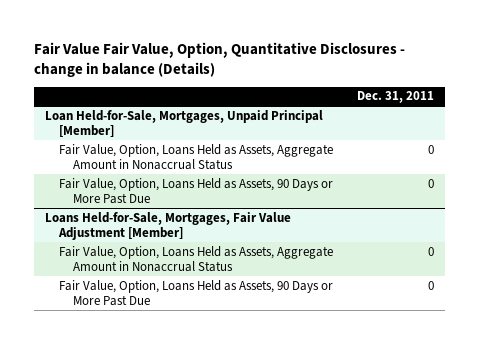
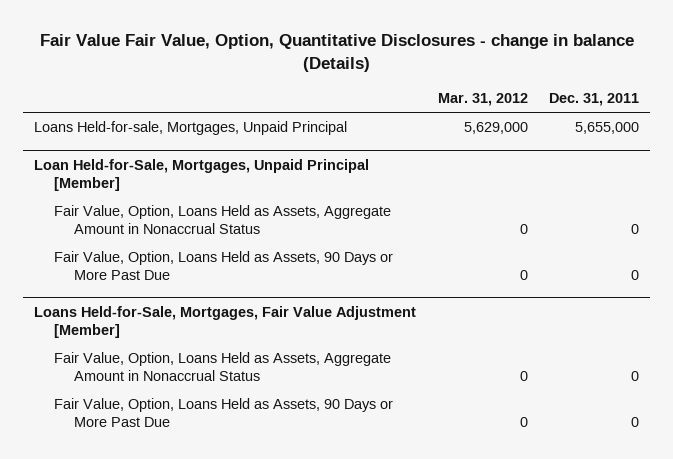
none -> [437,92,528,106] Mar. 31, 2012
none -> [34,121,348,136] Loans Held-for-sale, Mortgages, Unpaid Principal

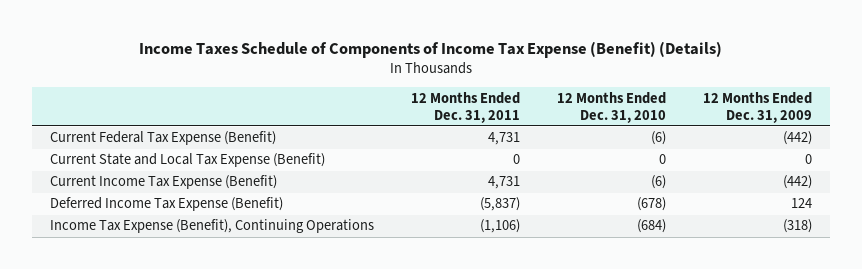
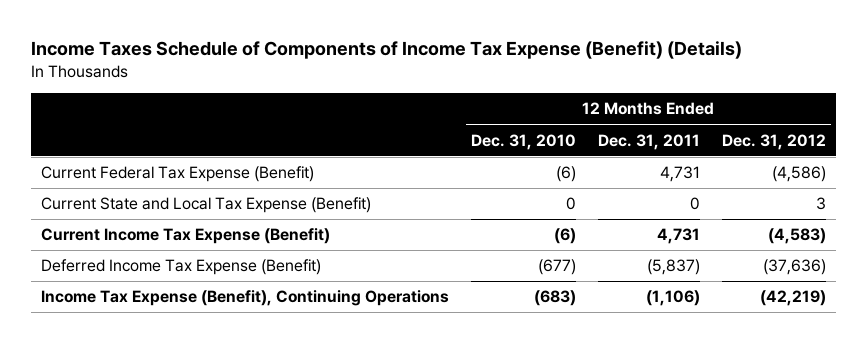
[702,91,812,123] 12 Months Ended Dec. 31, 2009 -> none
none -> [721,133,826,150] Dec. 31, 2012
[636,197,666,212] (678) -> [538,259,577,276] (677)
[636,219,666,234] (684) -> [534,290,577,307] (683)

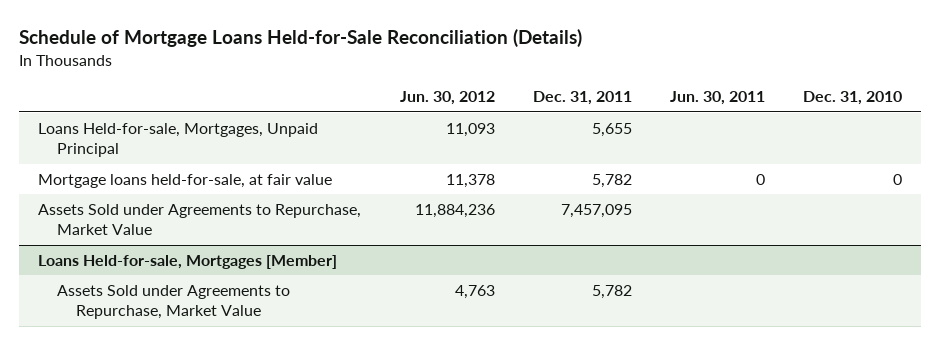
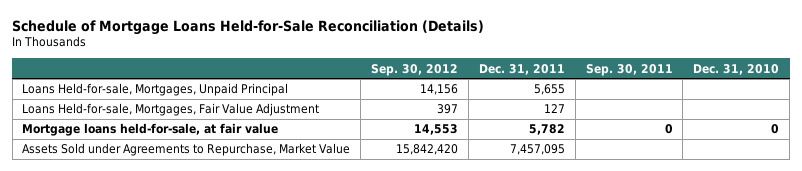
[399,91,495,106] Jun. 30, 2012 -> none
[669,91,765,106] Jun. 30, 2011 -> none
none -> [371,63,459,76] Sep. 30, 2012
none -> [585,63,673,76] Sep. 30, 2011
none -> [22,103,320,117] Loans Held-for-sale, Mortgages, Fair Value Adjustment
[38,254,338,269] Loans Held-for-sale, Mortgages [Member] -> none
[57,284,291,319] Assets Sold under Agreements to Repurchase, Market Value -> none

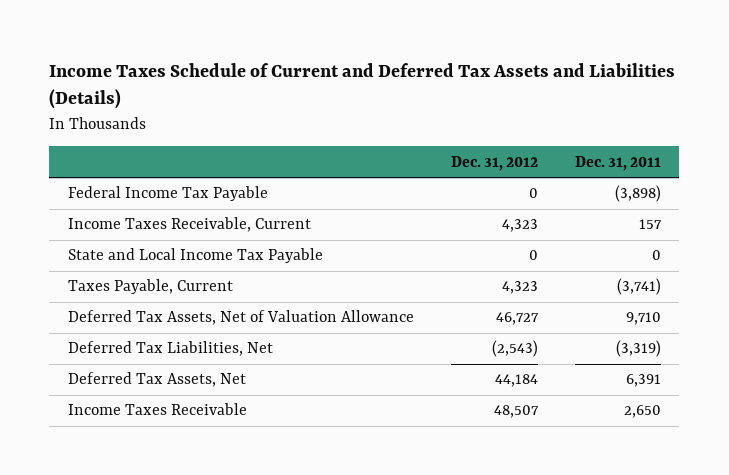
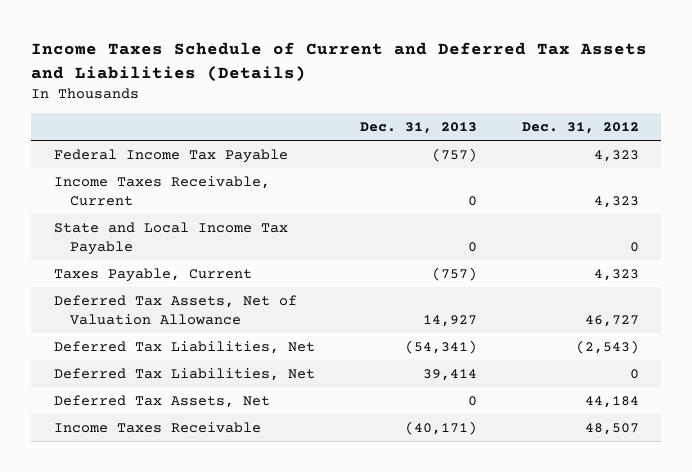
[574,155,661,171] Dec. 31, 2011 -> none
none -> [359,121,477,134] Dec. 31, 2013
[528,188,538,199] 0 -> [593,149,639,162] 4,323
none -> [53,367,315,381] Deferred Tax Liabilities, Net

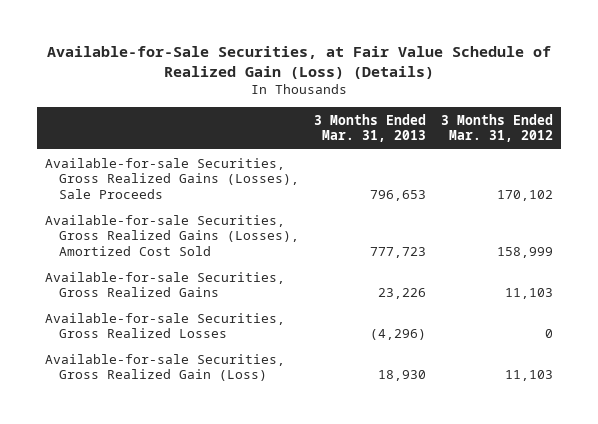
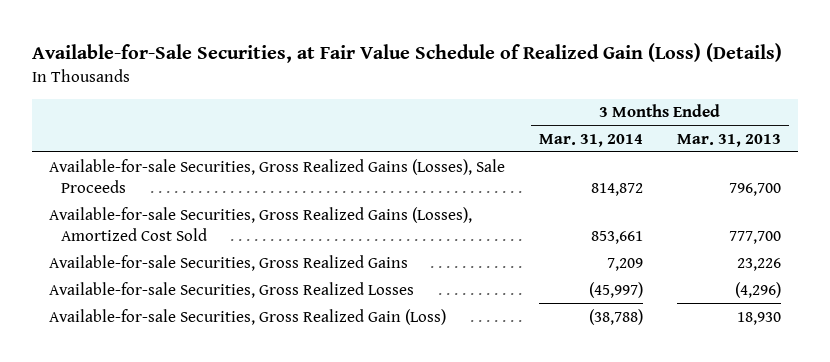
[441,113,554,143] 3 Months Ended Mar. 31, 2012 -> none
none -> [539,133,644,147] Mar. 31, 2014
[369,189,426,201] 796,653 -> [729,182,782,196] 796,700
[369,246,426,258] 777,723 -> [729,230,782,244] 777,700

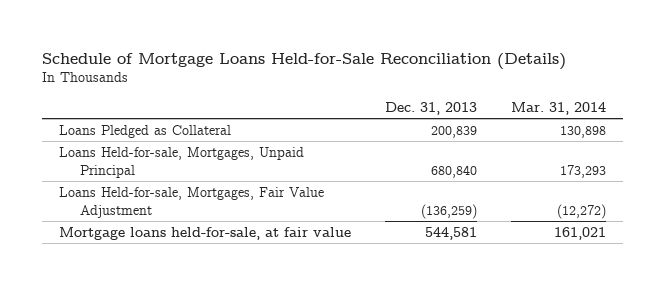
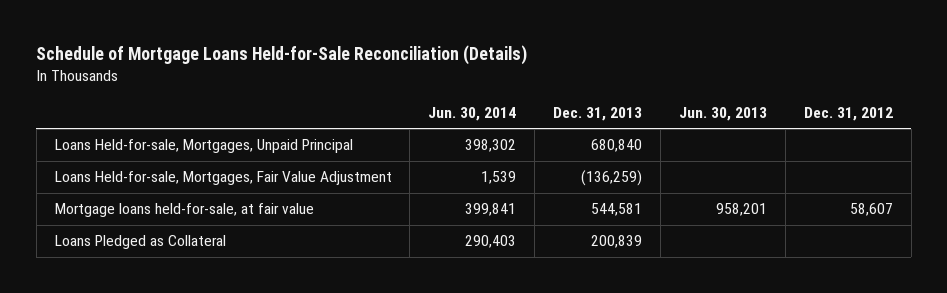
[511,102,607,116] Mar. 31, 2014 -> none
none -> [428,106,517,121] Jun. 30, 2014
none -> [679,106,768,121] Jun. 30, 2013
none -> [803,106,893,121] Dec. 31, 2012
[59,124,232,138] Loans Pledged as Collateral -> [54,235,226,250] Loans Pledged as Collateral

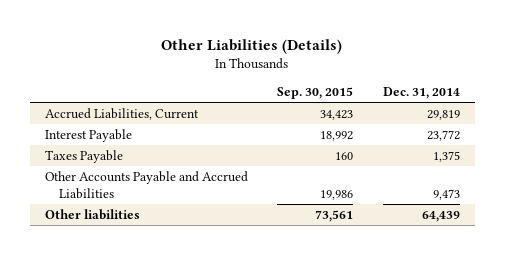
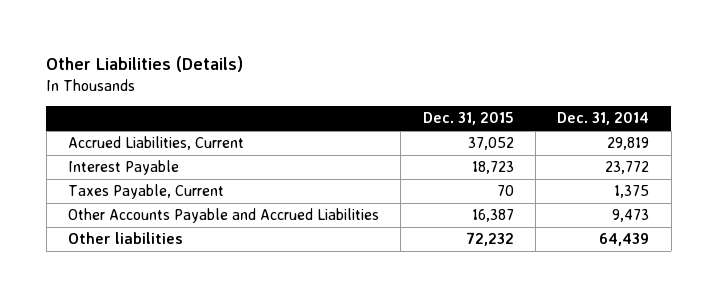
[277,87,354,100] Sep. 30, 2015 -> none
none -> [422,112,514,126] Dec. 31, 2015
[44,149,123,163] Taxes Payable -> [67,184,224,200] Taxes Payable, Current

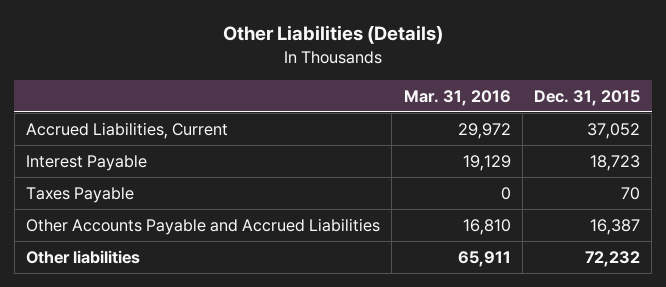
[557,112,650,126] Dec. 31, 2014 -> none
none -> [403,89,511,106] Mar. 31, 2016
[67,184,224,200] Taxes Payable, Current -> [26,187,135,204] Taxes Payable

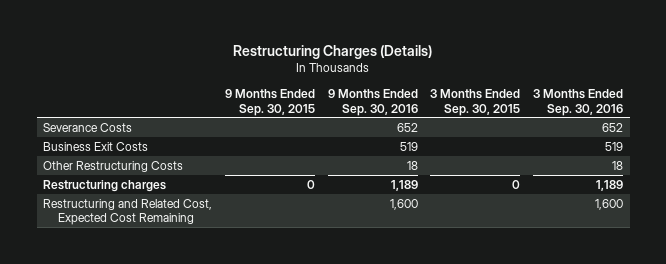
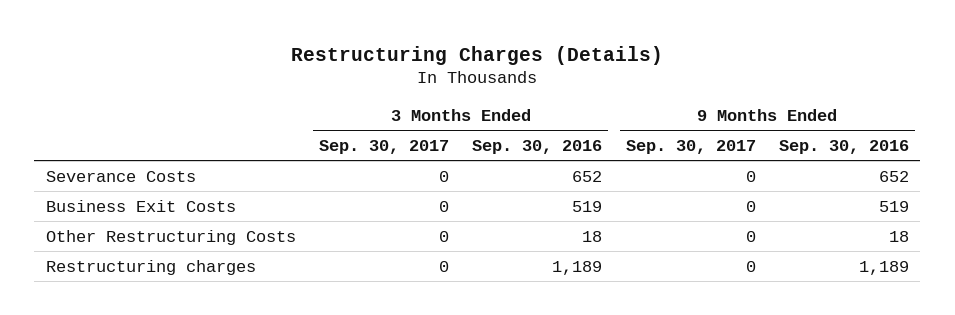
[224,88,315,116] 9 Months Ended Sep. 30, 2015 -> none
[430,88,521,116] 3 Months Ended Sep. 30, 2015 -> none
none -> [319,139,450,154] Sep. 30, 2017
none -> [625,139,756,154] Sep. 30, 2017
[43,198,213,226] Restructuring and Related Cost, Expected Cost Remaining -> none

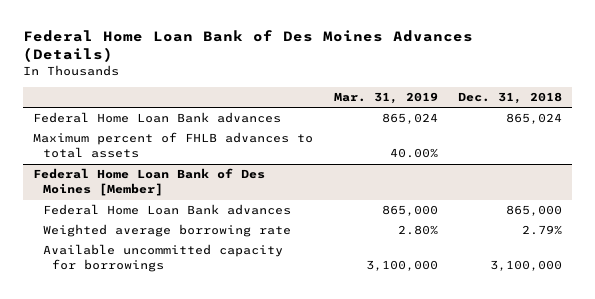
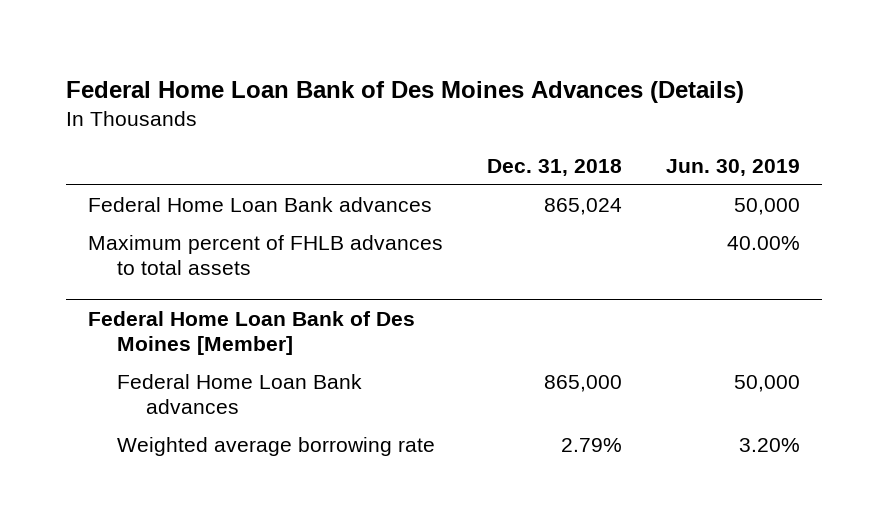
[333,91,438,104] Mar. 31, 2019 -> none
none -> [665,158,800,176] Jun. 30, 2019
[42,244,283,273] Available uncommitted capacity for borrowings -> none

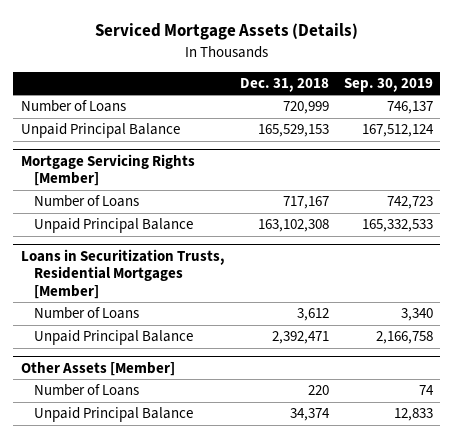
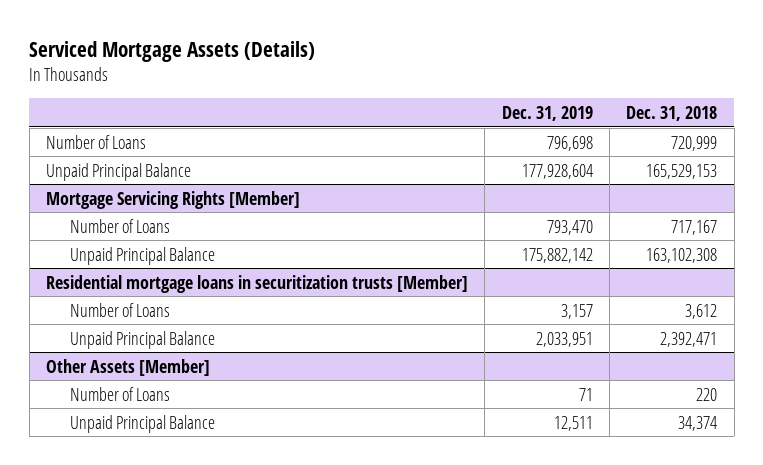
[343,77,433,92] Sep. 30, 2019 -> none
none -> [501,105,593,121] Dec. 31, 2019
[20,248,225,299] Loans in Securitization Trusts, Residential Mortgages [Member] -> [46,274,469,293] Residential mortgage loans in securitization trusts [Member]

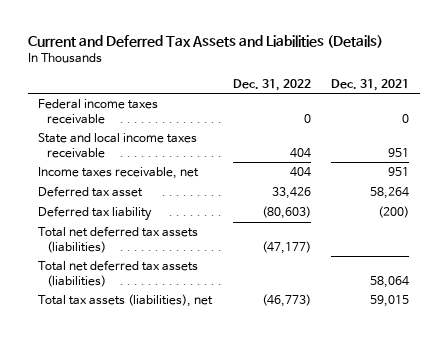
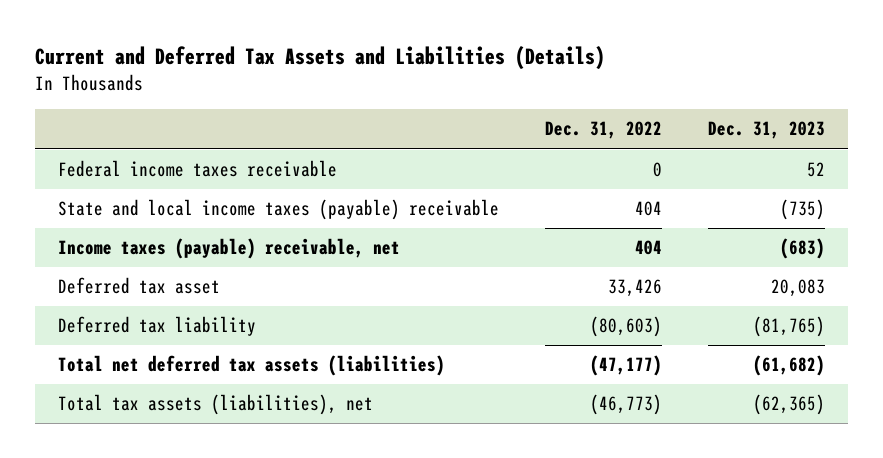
[331,78,410,91] Dec. 31, 2021 -> none
none -> [708,121,826,140] Dec. 31, 2023
[38,133,198,158] State and local income taxes receivable -> [57,199,499,221] State and local income taxes (payable) receivable
[38,167,200,180] Income taxes receivable, net -> [57,238,400,260] Income taxes (payable) receivable, net
[38,260,199,287] Total net deferred tax assets (liabilities) -> none

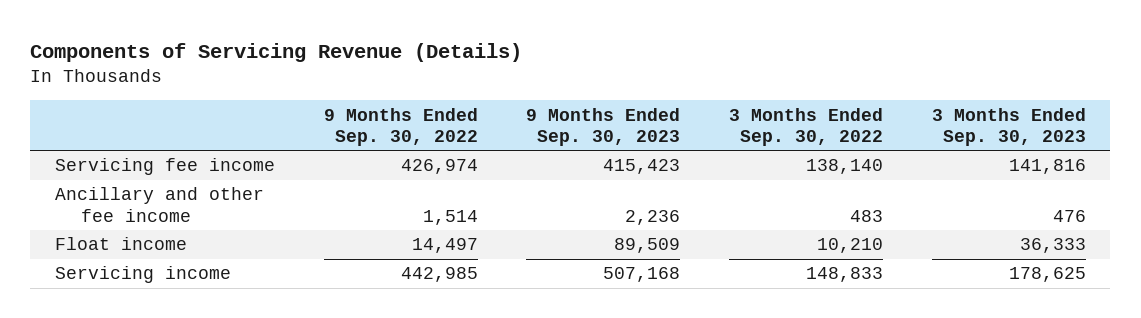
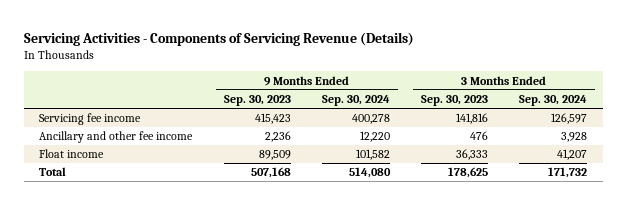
[30,43,523,63] Components of Servicing Revenue (Details) -> [23,31,414,46] Servicing Activities - Components of Servicing Revenue (Details)
[323,107,478,146] 9 Months Ended Sep. 30, 2022 -> none
[729,107,884,146] 3 Months Ended Sep. 30, 2022 -> none
none -> [321,95,390,107] Sep. 30, 2024
none -> [519,95,588,107] Sep. 30, 2024
[54,266,231,284] Servicing income -> [39,167,67,177] Total

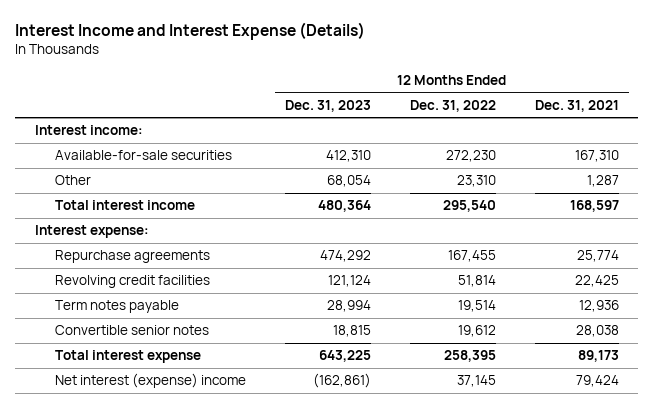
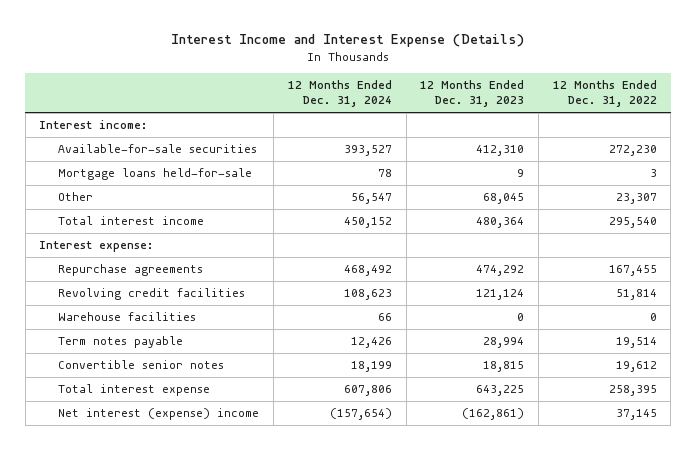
[534,100,619,113] Dec. 31, 2021 -> none
none -> [287,80,392,108] 12 Months Ended Dec. 31, 2024
none -> [58,168,253,181] Mortgage loans held-for-sale
[326,175,371,188] 68,054 -> [483,193,525,205] 68,045
[456,175,496,188] 23,310 -> [615,193,657,205] 23,307
none -> [58,312,197,322] Warehouse facilities

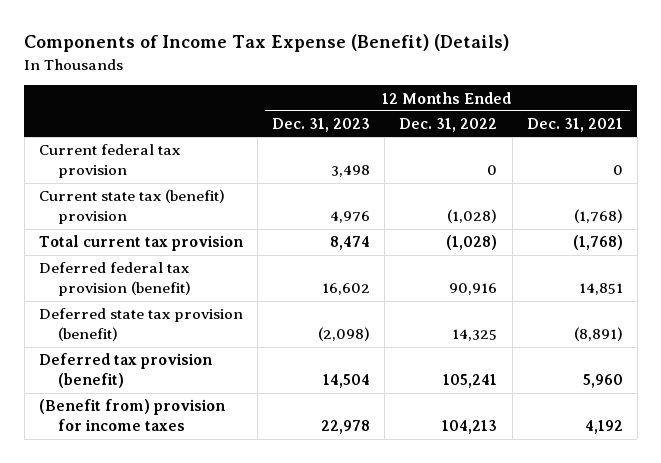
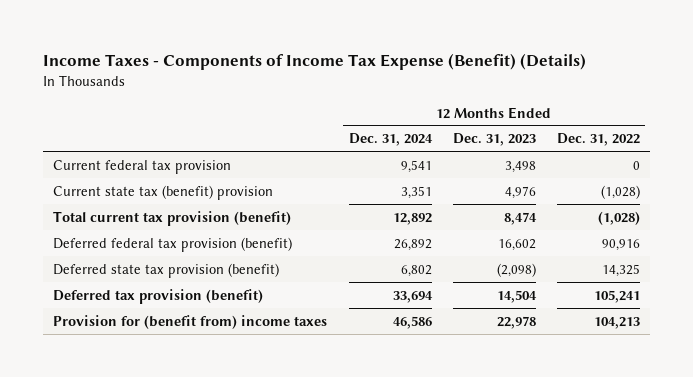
[24,34,510,53] Components of Income Tax Expense (Benefit) (Details) -> [42,52,586,70] Income Taxes - Components of Income Tax Expense (Benefit) (Details)
[526,118,623,133] Dec. 31, 2021 -> none
none -> [348,133,433,147] Dec. 31, 2024
[38,235,243,252] Total current tax provision -> [53,210,292,226] Total current tax provision (benefit)
[38,399,225,432] (Benefit from) provision for income taxes -> [53,314,328,329] Provision for (benefit from) income taxes

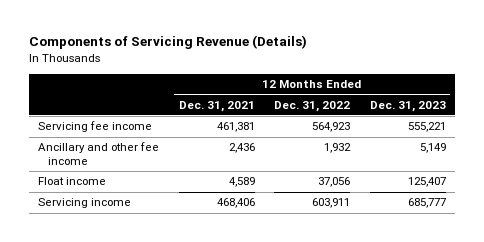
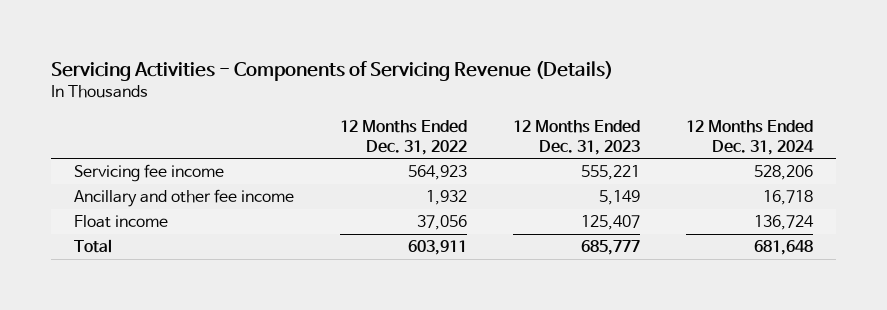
[28,35,307,50] Components of Servicing Revenue (Details) -> [50,60,613,81] Servicing Activities - Components of Servicing Revenue (Details)
[178,100,255,112] Dec. 31, 2021 -> none
none -> [686,119,815,155] 12 Months Ended Dec. 31, 2024
[38,198,132,209] Servicing income -> [73,239,112,254] Total

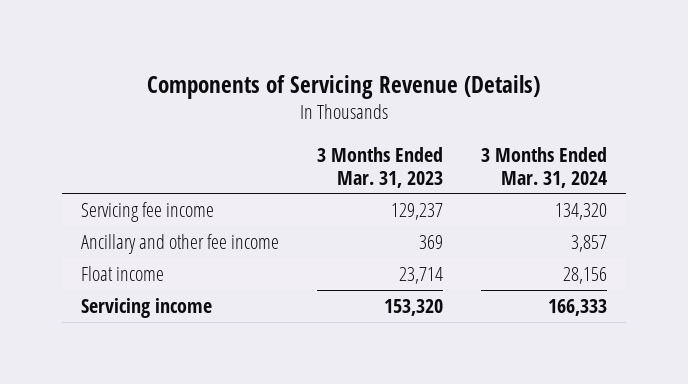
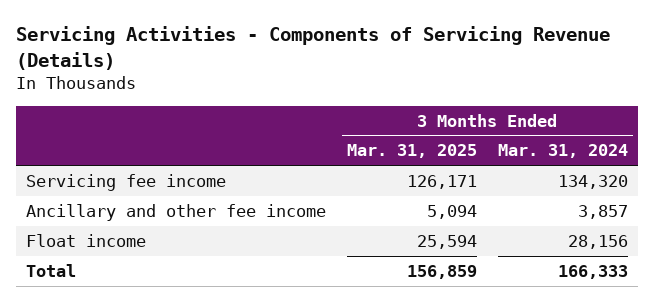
[147,74,541,99] Components of Servicing Revenue (Details) -> [15,26,610,71] Servicing Activities - Components of Servicing Revenue (Details)
[317,146,444,188] 3 Months Ended Mar. 31, 2023 -> none
none -> [347,144,478,159] Mar. 31, 2025
[81,297,213,318] Servicing income -> [26,263,77,277] Total

